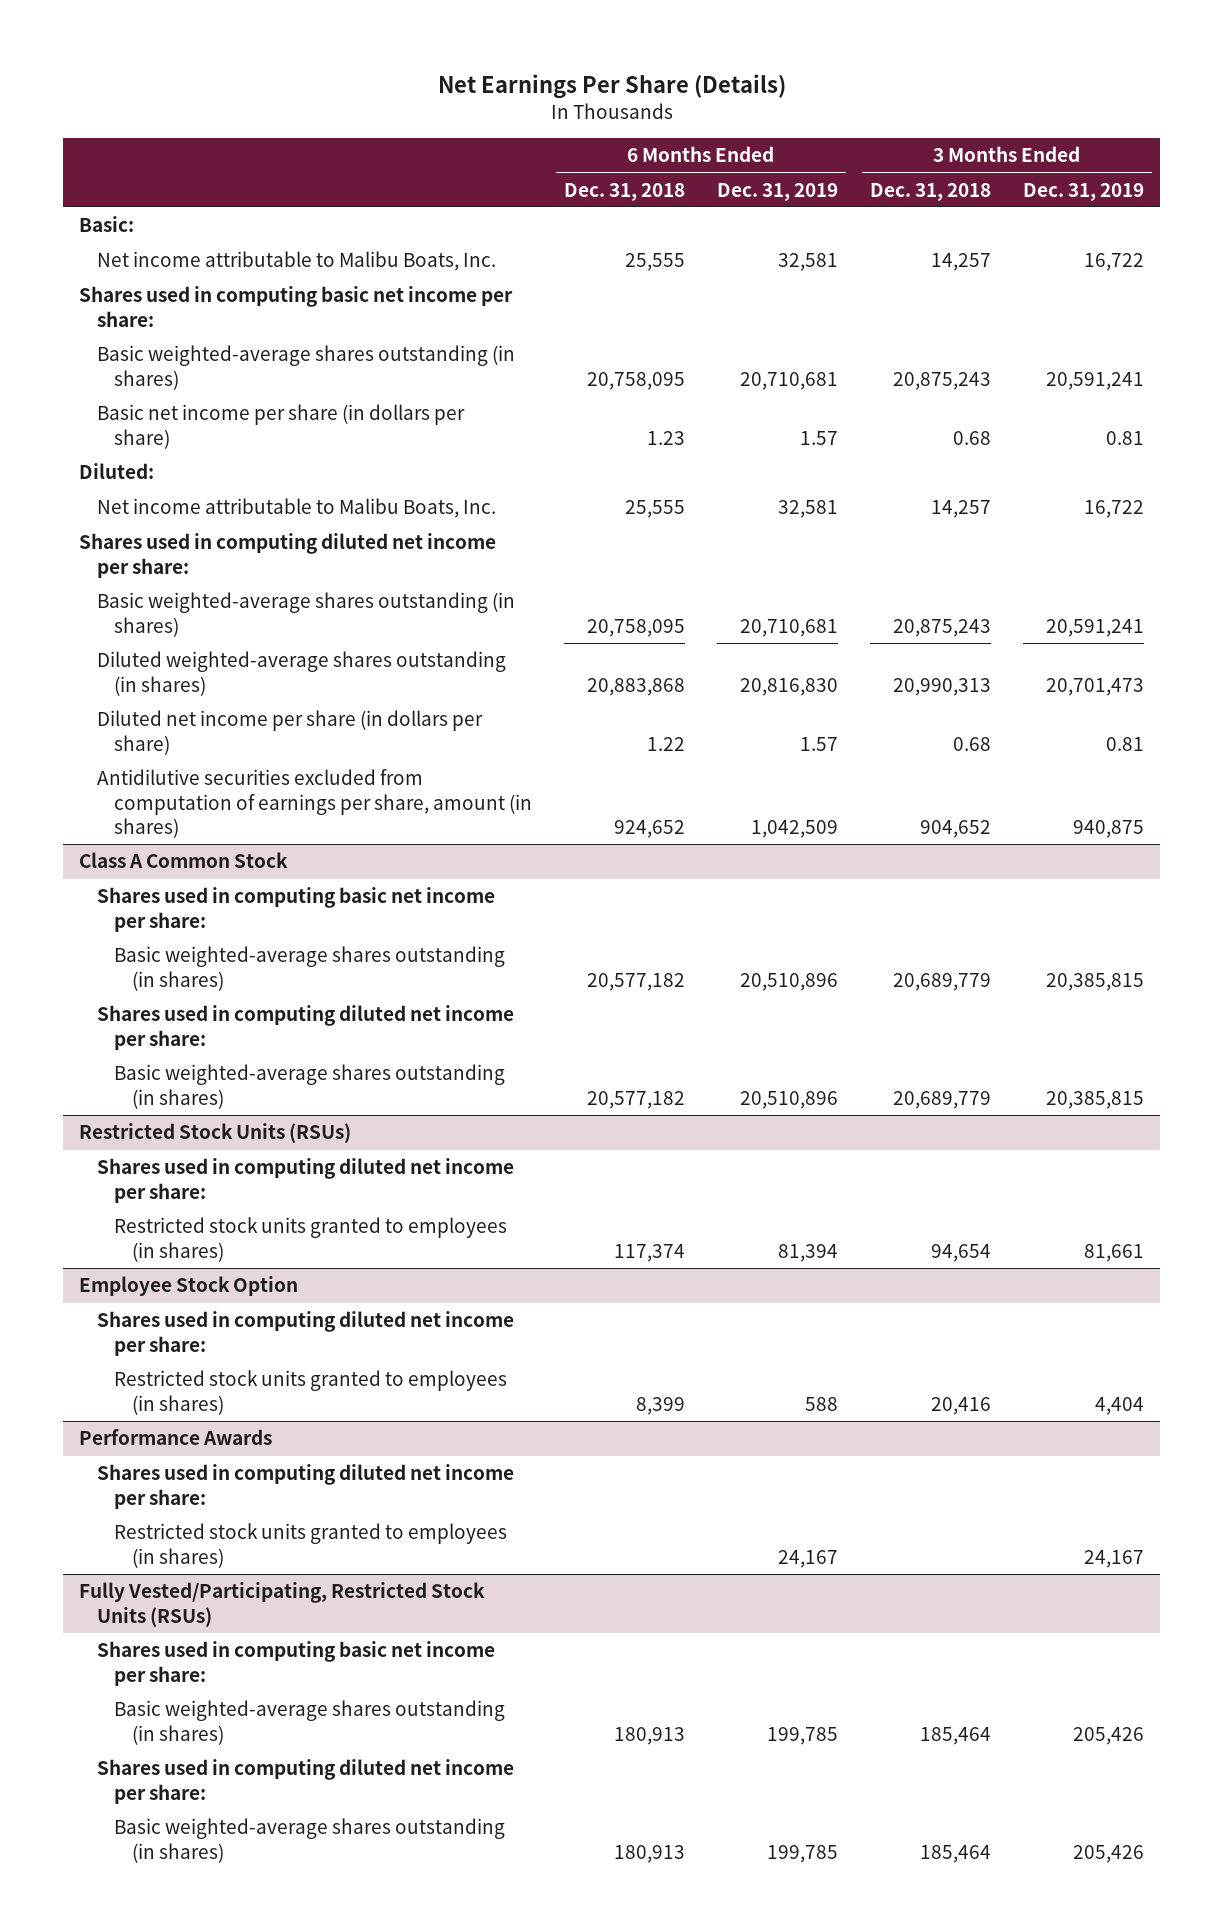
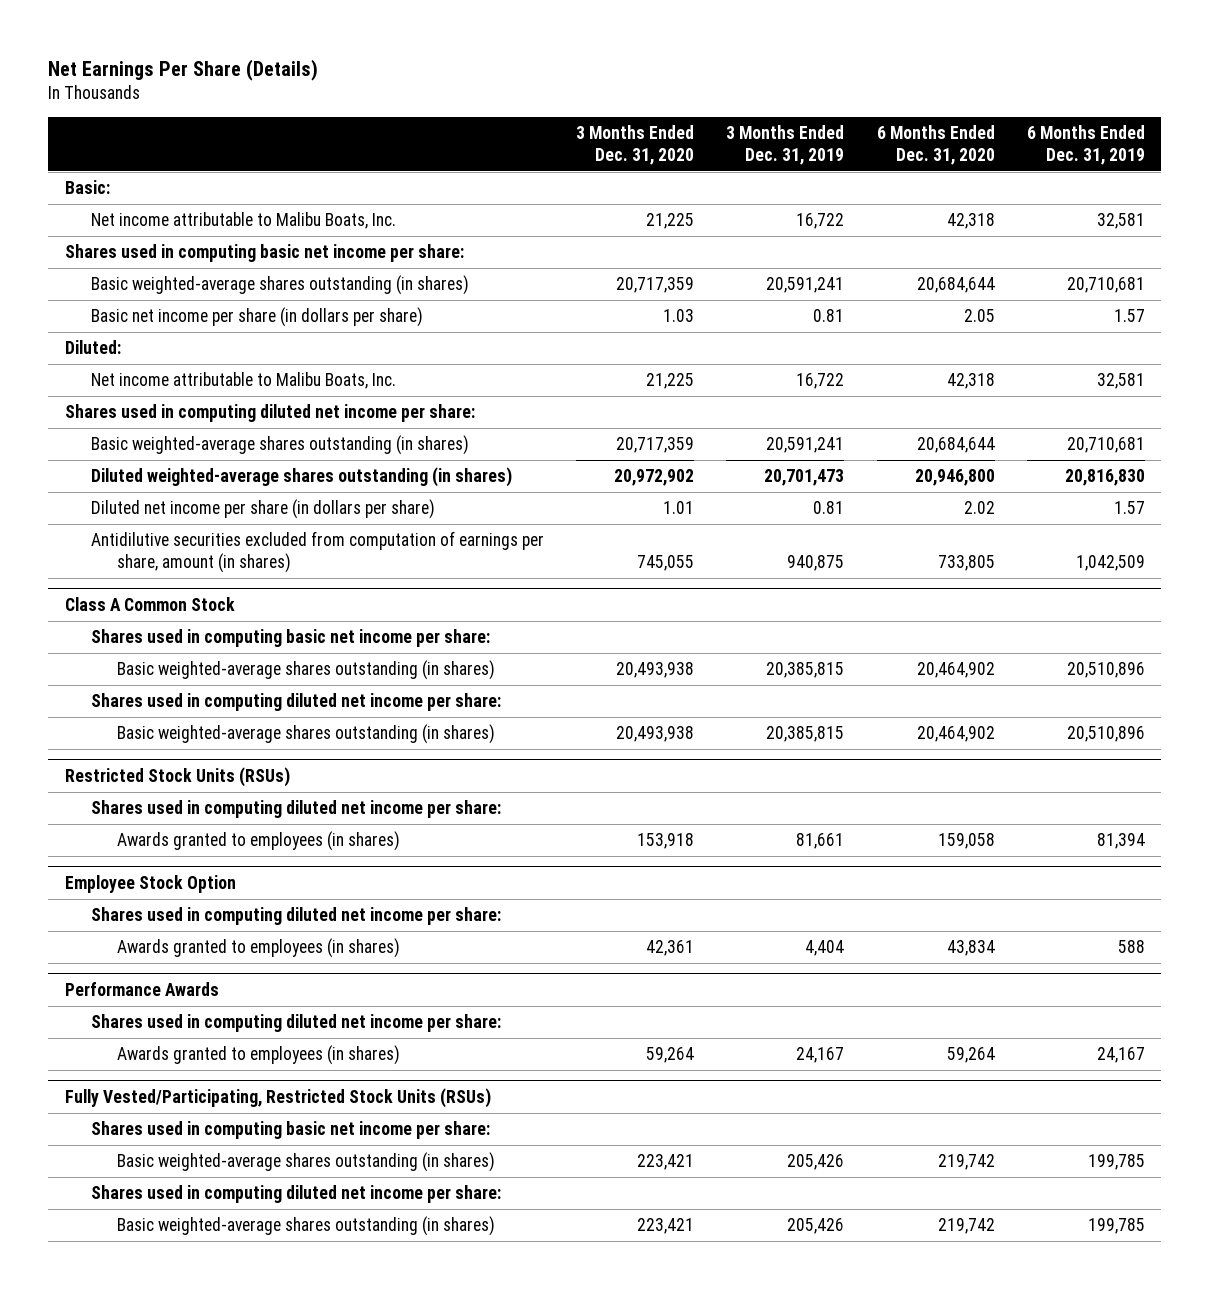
[564,182,686,201] Dec. 31, 2018 -> none
[870,182,992,201] Dec. 31, 2018 -> none
none -> [576,124,695,165] 3 Months Ended Dec. 31, 2020
none -> [876,124,995,165] 6 Months Ended Dec. 31, 2020
[114,1217,508,1262] Restricted stock units granted to employees (in shares) -> [117,831,401,852] Awards granted to employees (in shares)
[114,1370,508,1415] Restricted stock units granted to employees (in shares) -> [117,938,401,959] Awards granted to employees (in shares)
[114,1523,508,1568] Restricted stock units granted to employees (in shares) -> [117,1045,401,1066] Awards granted to employees (in shares)

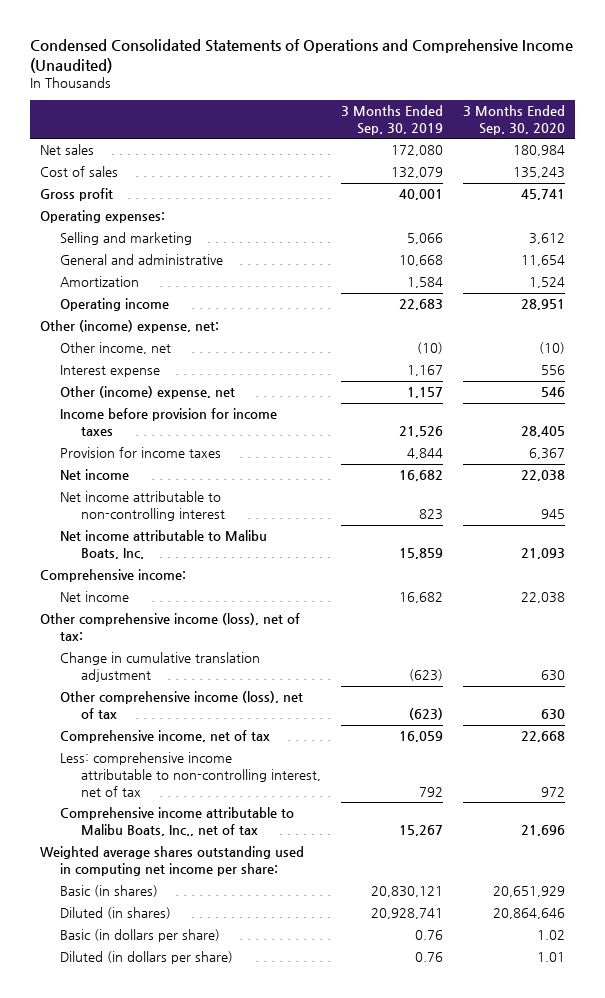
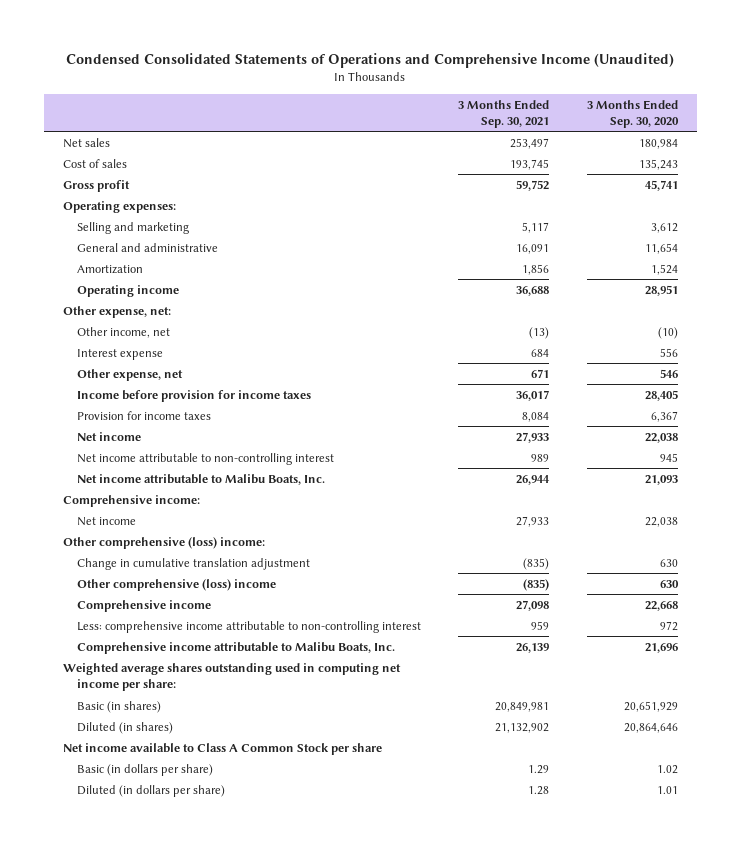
[340,105,443,136] 3 Months Ended Sep. 30, 2019 -> none
none -> [458,99,550,128] 3 Months Ended Sep. 30, 2021
[39,320,219,334] Other (income) expense, net: -> [62,305,171,318] Other expense, net:
[60,386,236,400] Other (income) expense, net -> [77,368,184,381] Other expense, net
[39,613,300,642] Other comprehensive income (loss), net of tax: -> [62,536,265,549] Other comprehensive (loss) income:
[60,691,304,720] Other comprehensive income (loss), net of tax -> [77,578,277,591] Other comprehensive (loss) income
[60,730,271,744] Comprehensive income, net of tax -> [77,599,212,612] Comprehensive income
[60,752,321,797] Less: comprehensive income attributable to non-controlling interest, net of tax -> [77,620,422,633] Less: comprehensive income attributable to non-controlling interest
[60,807,295,837] Comprehensive income attributable to Malibu Boats, Inc., net of tax -> [77,641,396,654] Comprehensive income attributable to Malibu Boats, Inc.
none -> [62,742,382,755] Net income available to Class A Common Stock per share

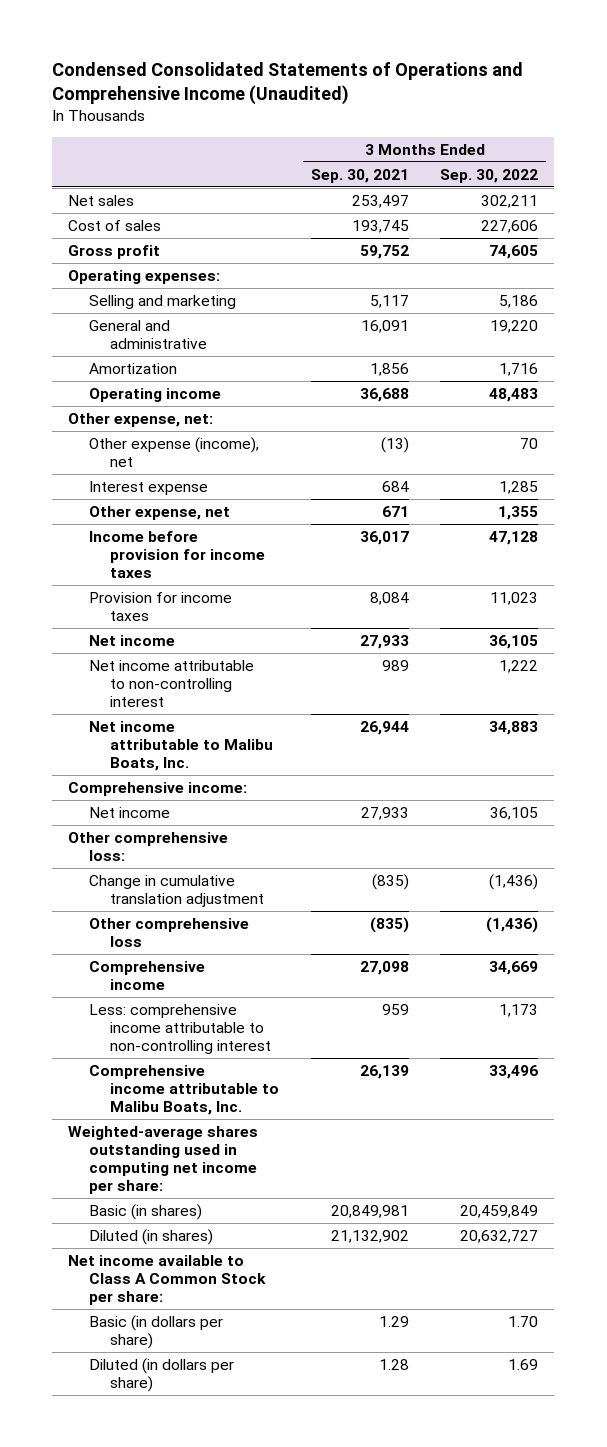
[586,99,679,128] 3 Months Ended Sep. 30, 2020 -> none
none -> [440,168,539,183] Sep. 30, 2022
[77,326,171,338] Other income, net -> [89,437,260,467] Other expense (income), net
[62,536,265,549] Other comprehensive (loss) income: -> [68,832,229,861] Other comprehensive loss:
[77,578,277,591] Other comprehensive (loss) income -> [89,918,250,947] Other comprehensive loss
[62,662,401,692] Weighted average shares outstanding used in computing net income per share: -> [68,1126,259,1194] Weighted-average shares outstanding used in computing net income per share:
[62,742,382,755] Net income available to Class A Common Stock per share -> [68,1255,267,1305] Net income available to Class A Common Stock per share:

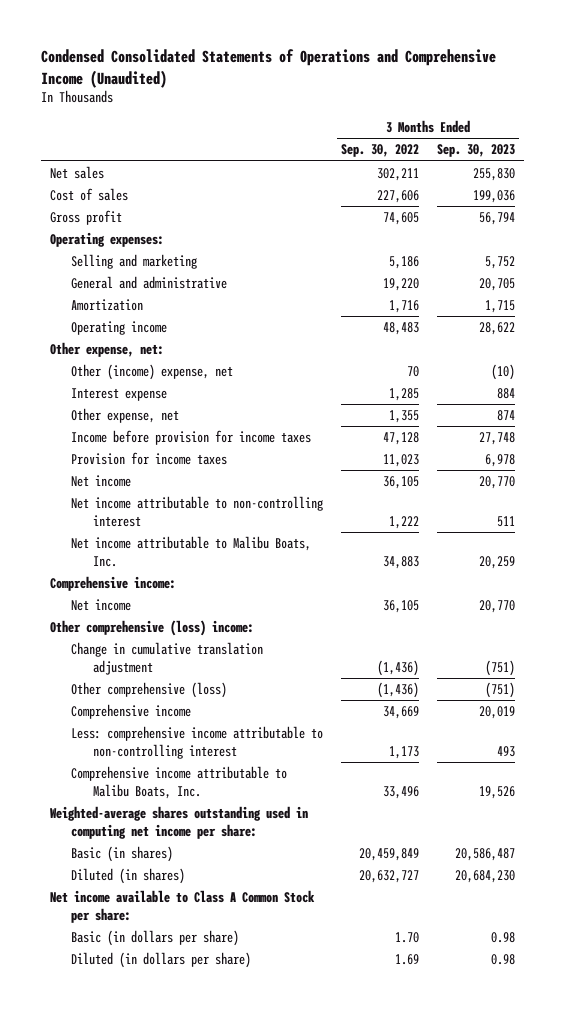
[310,168,409,183] Sep. 30, 2021 -> none
none -> [436,144,515,158] Sep. 30, 2023
[89,437,260,467] Other expense (income), net -> [71,363,234,380] Other (income) expense, net
[68,832,229,861] Other comprehensive loss: -> [49,619,254,636] Other comprehensive (loss) income:
[89,918,250,947] Other comprehensive loss -> [71,681,228,698] Other comprehensive (loss)

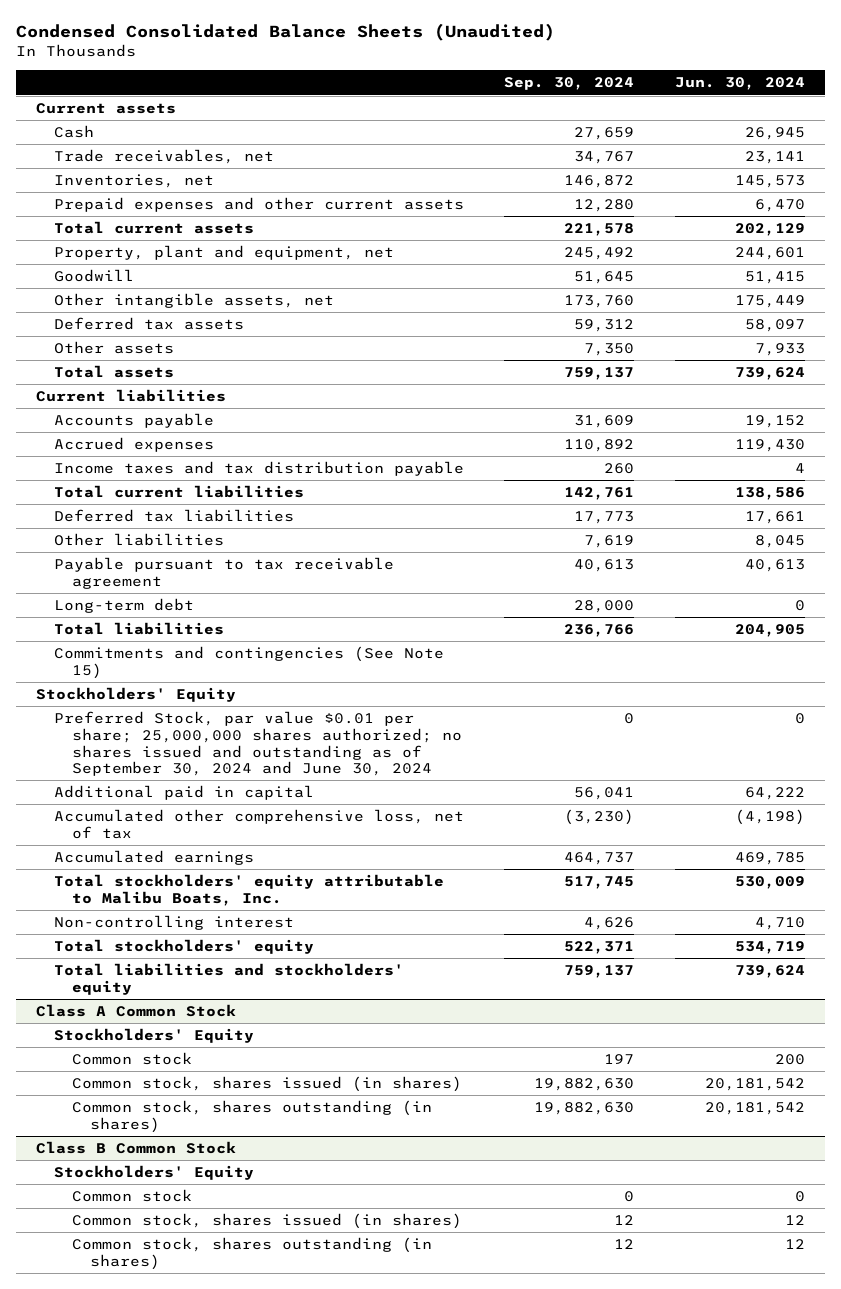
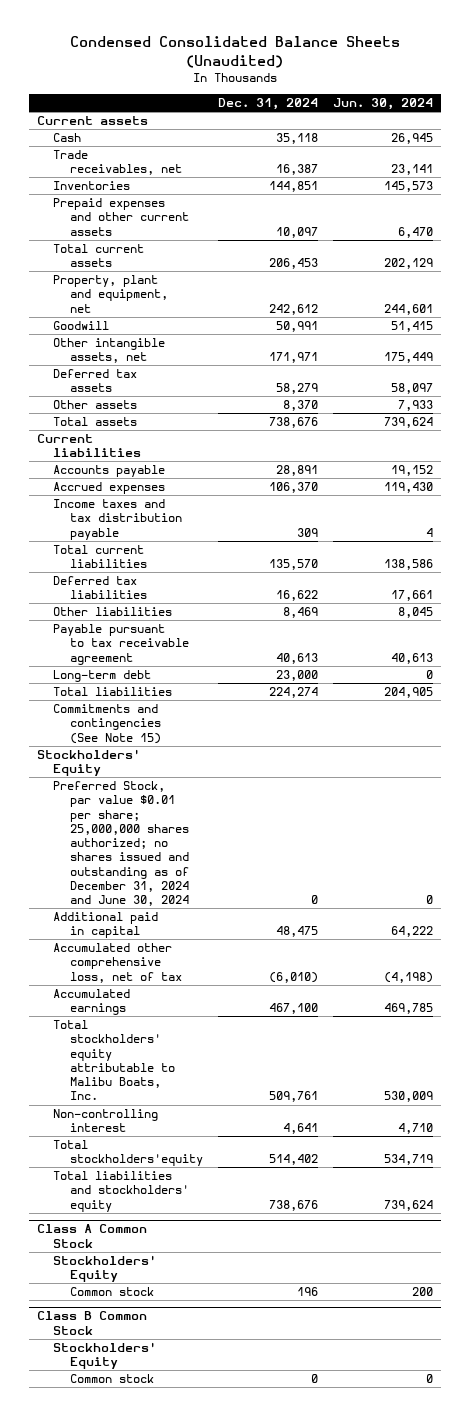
[504,77,635,91] Sep. 30, 2024 -> none
none -> [217,98,318,111] Dec. 31, 2024
[53,173,214,188] Inventories, net -> [53,181,131,191] Inventories
[53,710,462,777] Preferred Stock, par value $0.01 per share; 25,000,000 shares authorized; no shares issued and outstanding as of September 30, 2024 and June 30, 2024 -> [53,781,189,907] Preferred Stock, par value $0.01 per share; 25,000,000 shares authorized; no shares issued and outstanding as of December 31, 2024 and June 30, 2024
[53,938,314,954] Total stockholders' equity -> [53,1140,203,1167] Total stockholders'equity
[71,1075,462,1092] Common stock, shares issued (in shares) -> none
[71,1099,432,1133] Common stock, shares outstanding (in shares) -> none
[71,1212,462,1229] Common stock, shares issued (in shares) -> none
[71,1236,432,1270] Common stock, shares outstanding (in shares) -> none

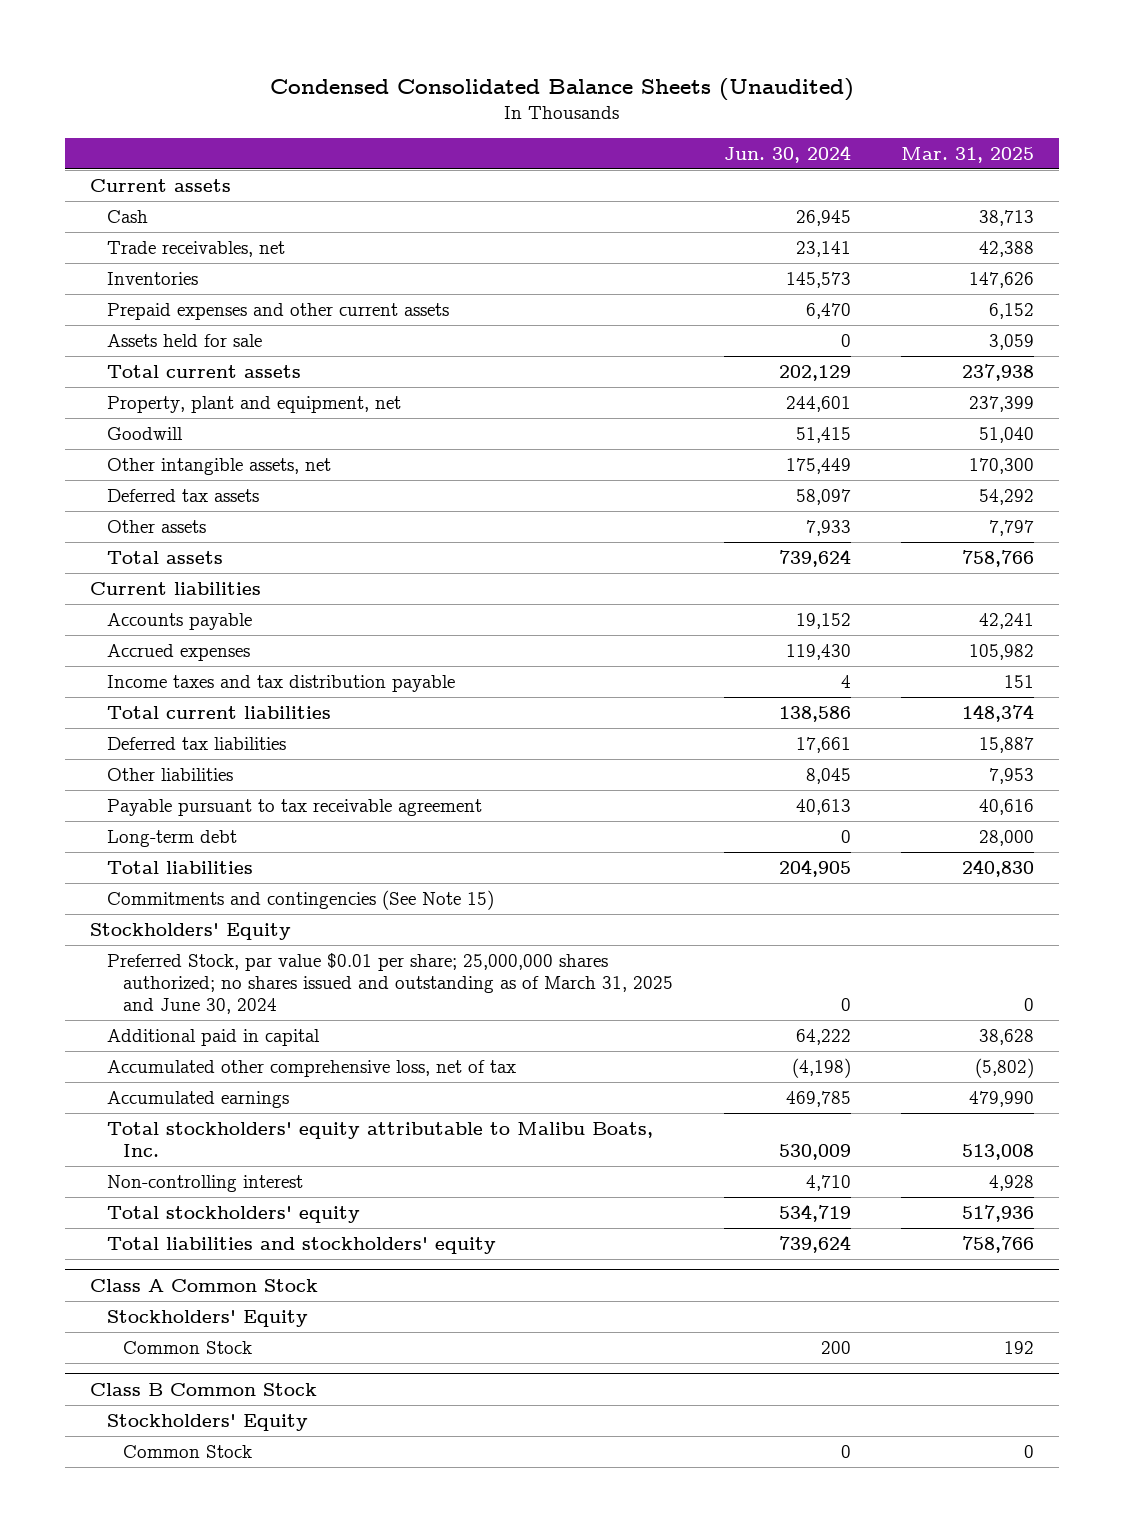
[217,98,318,111] Dec. 31, 2024 -> none
none -> [901,146,1035,163] Mar. 31, 2025
none -> [106,334,262,348] Assets held for sale
[53,781,189,907] Preferred Stock, par value $0.01 per share; 25,000,000 shares authorized; no shares issued and outstanding as of December 31, 2024 and June 30, 2024 -> [106,953,674,1014] Preferred Stock, par value $0.01 per share; 25,000,000 shares authorized; no shares issued and outstanding as of March 31, 2025 and June 30, 2024
[53,1140,203,1167] Total stockholders'equity -> [106,1206,360,1224] Total stockholders' equity
[69,1287,154,1297] Common stock -> [123,1341,253,1355] Common Stock
[69,1374,154,1384] Common stock -> [123,1445,253,1459] Common Stock

